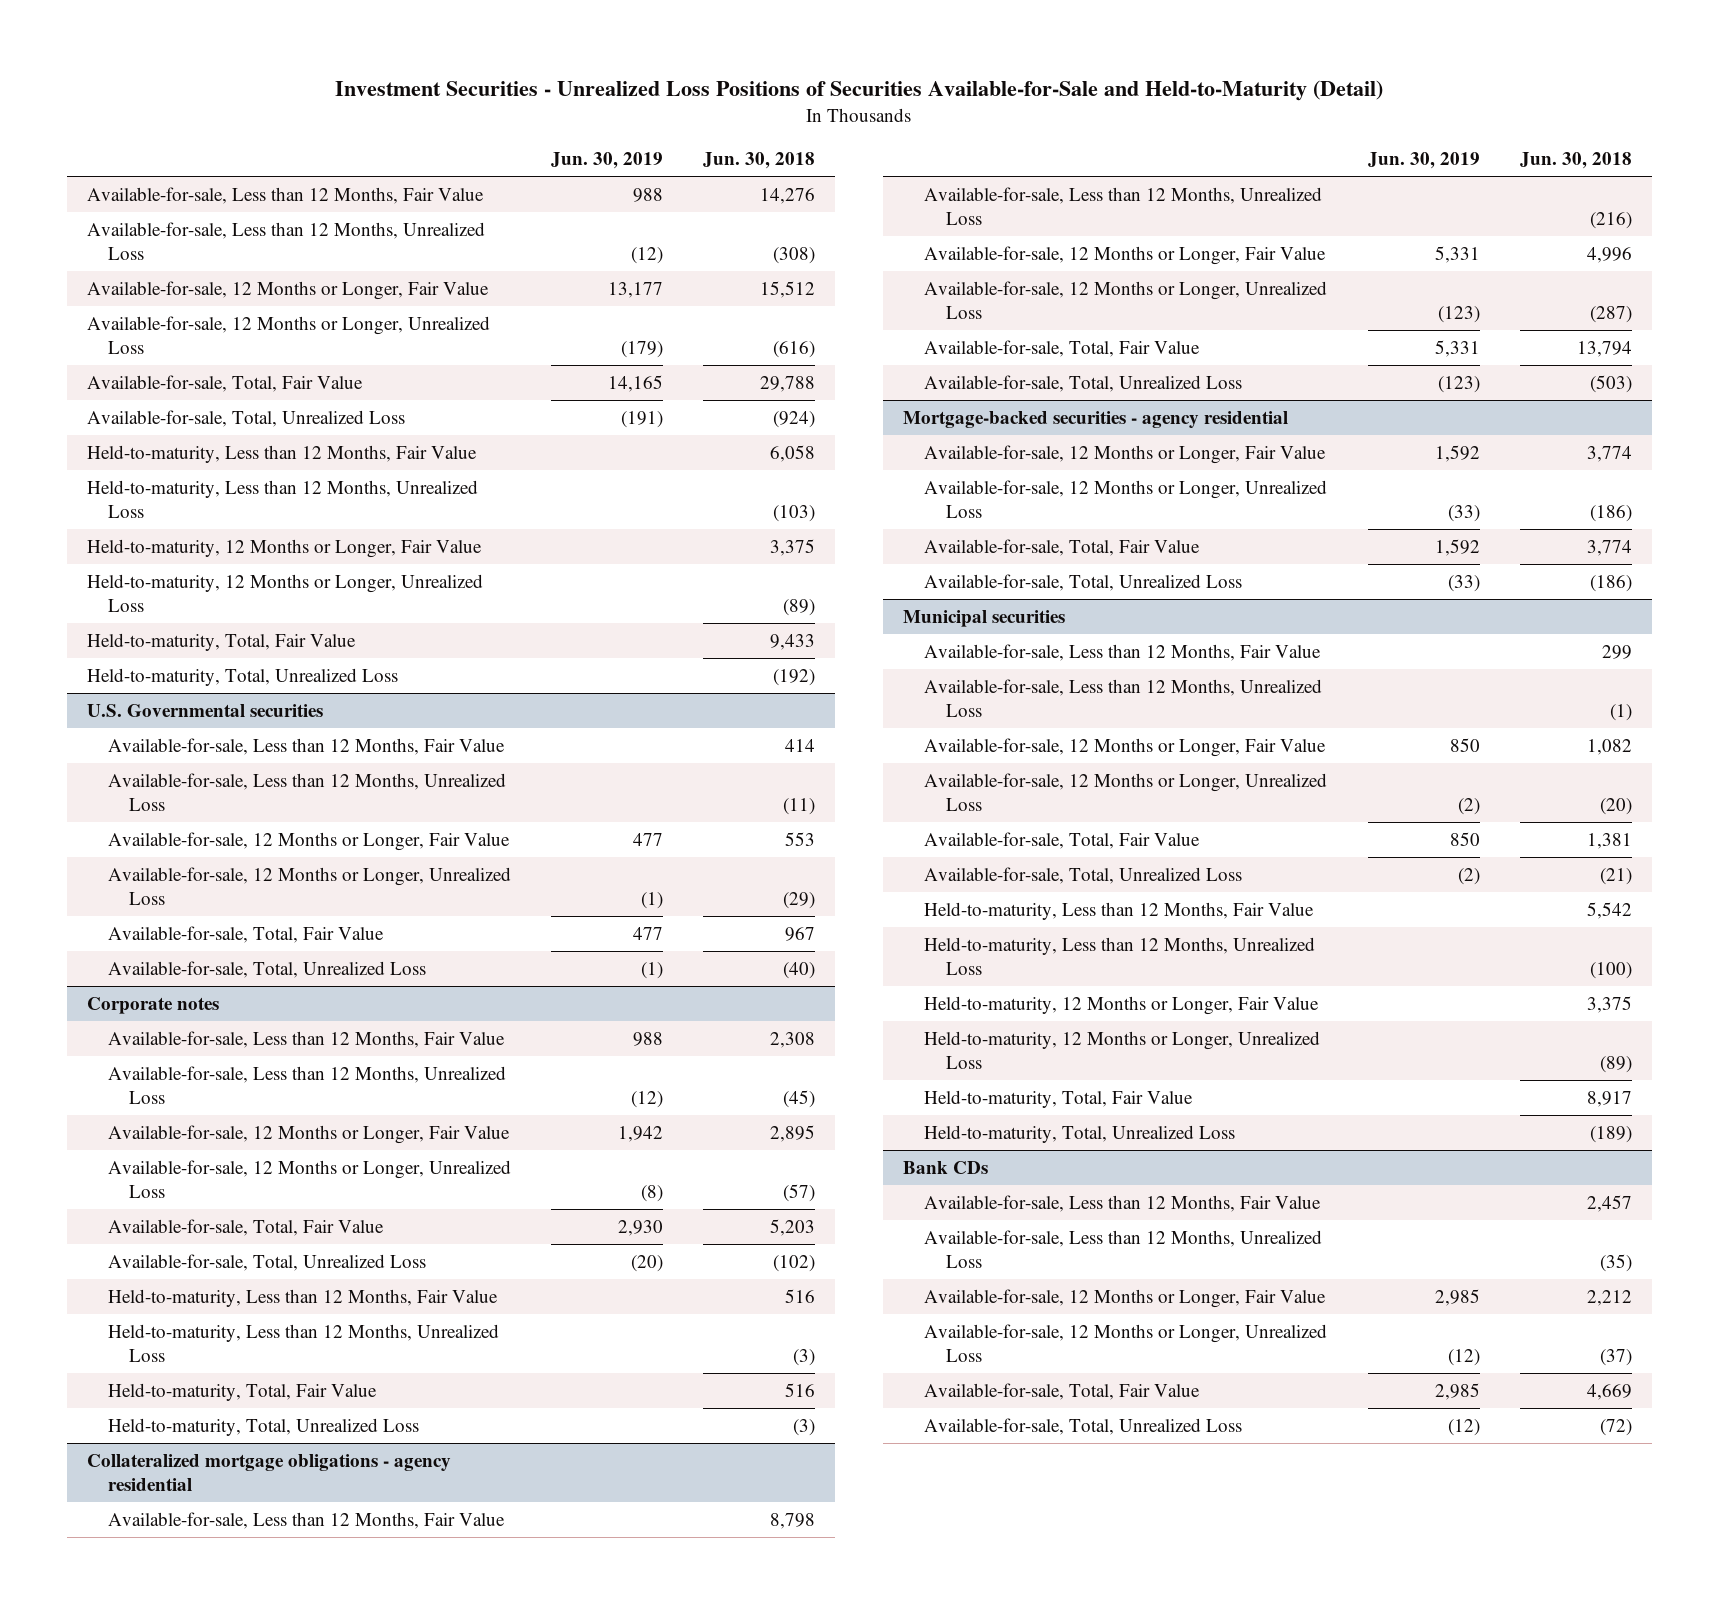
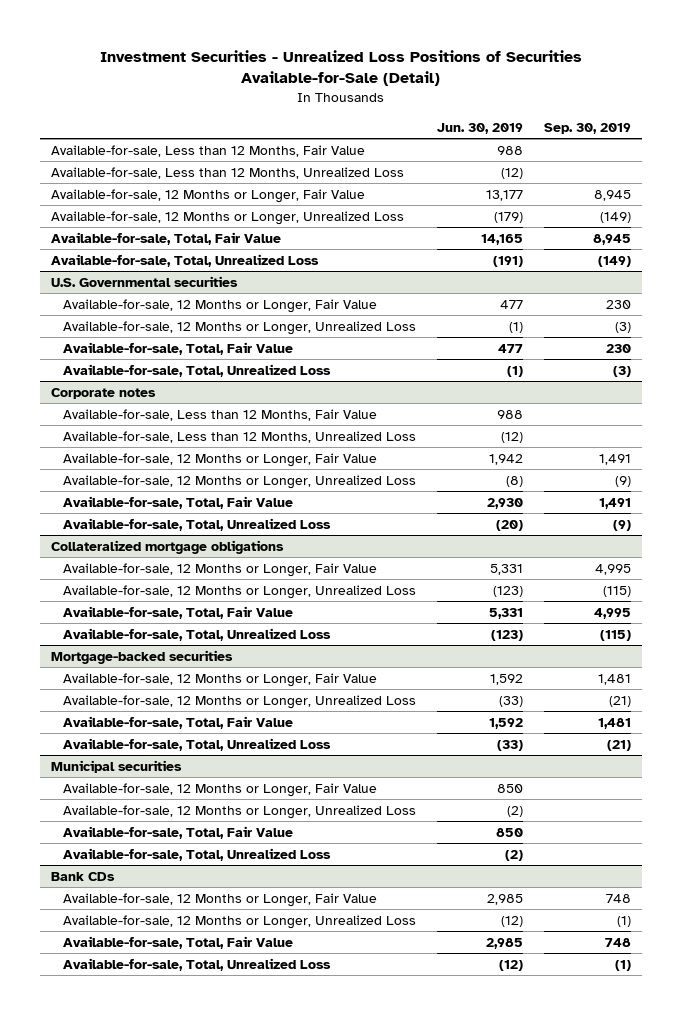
[335,80,1384,102] Investment Securities - Unrealized Loss Positions of Securities Available-for-Sale and Held-to-Maturity (Detail) -> [99,49,582,87] Investment Securities - Unrealized Loss Positions of Securities Available-for-Sale (Detail)
[703,152,816,170] Jun. 30, 2018 -> none
none -> [544,122,632,134] Sep. 30, 2019
[86,444,477,463] Held-to-maturity, Less than 12 Months, Fair Value -> none
[86,479,478,518] Held-to-maturity, Less than 12 Months, Unrealized Loss -> none
[86,538,482,558] Held-to-maturity, 12 Months or Longer, Fair Value -> none
[86,573,483,612] Held-to-maturity, 12 Months or Longer, Unrealized Loss -> none
[86,632,356,651] Held-to-maturity, Total, Fair Value -> none
[86,667,398,686] Held-to-maturity, Total, Unrealized Loss -> none
[107,737,505,755] Available-for-sale, Less than 12 Months, Fair Value -> none
[107,772,506,811] Available-for-sale, Less than 12 Months, Unrealized Loss -> none
[107,1288,498,1307] Held-to-maturity, Less than 12 Months, Fair Value -> none
[107,1323,499,1362] Held-to-maturity, Less than 12 Months, Unrealized Loss -> none
[107,1382,377,1401] Held-to-maturity, Total, Fair Value -> none
[107,1417,419,1436] Held-to-maturity, Total, Unrealized Loss -> none
[107,1511,505,1529] Available-for-sale, Less than 12 Months, Fair Value -> none
[924,186,1323,225] Available-for-sale, Less than 12 Months, Unrealized Loss -> none
[86,1453,451,1491] Collateralized mortgage obligations - agency residential -> [50,539,284,554] Collateralized mortgage obligations
[903,410,1289,428] Mortgage-backed securities - agency residential -> [50,649,233,664] Mortgage-backed securities
[924,643,1322,661] Available-for-sale, Less than 12 Months, Fair Value -> none
[924,678,1323,717] Available-for-sale, Less than 12 Months, Unrealized Loss -> none
[924,901,1315,920] Held-to-maturity, Less than 12 Months, Fair Value -> none
[924,936,1316,975] Held-to-maturity, Less than 12 Months, Unrealized Loss -> none
[924,995,1320,1015] Held-to-maturity, 12 Months or Longer, Fair Value -> none
[924,1030,1321,1069] Held-to-maturity, 12 Months or Longer, Unrealized Loss -> none
[924,1089,1194,1108] Held-to-maturity, Total, Fair Value -> none
[924,1124,1236,1143] Held-to-maturity, Total, Unrealized Loss -> none
[924,1194,1322,1212] Available-for-sale, Less than 12 Months, Fair Value -> none
[924,1229,1323,1268] Available-for-sale, Less than 12 Months, Unrealized Loss -> none

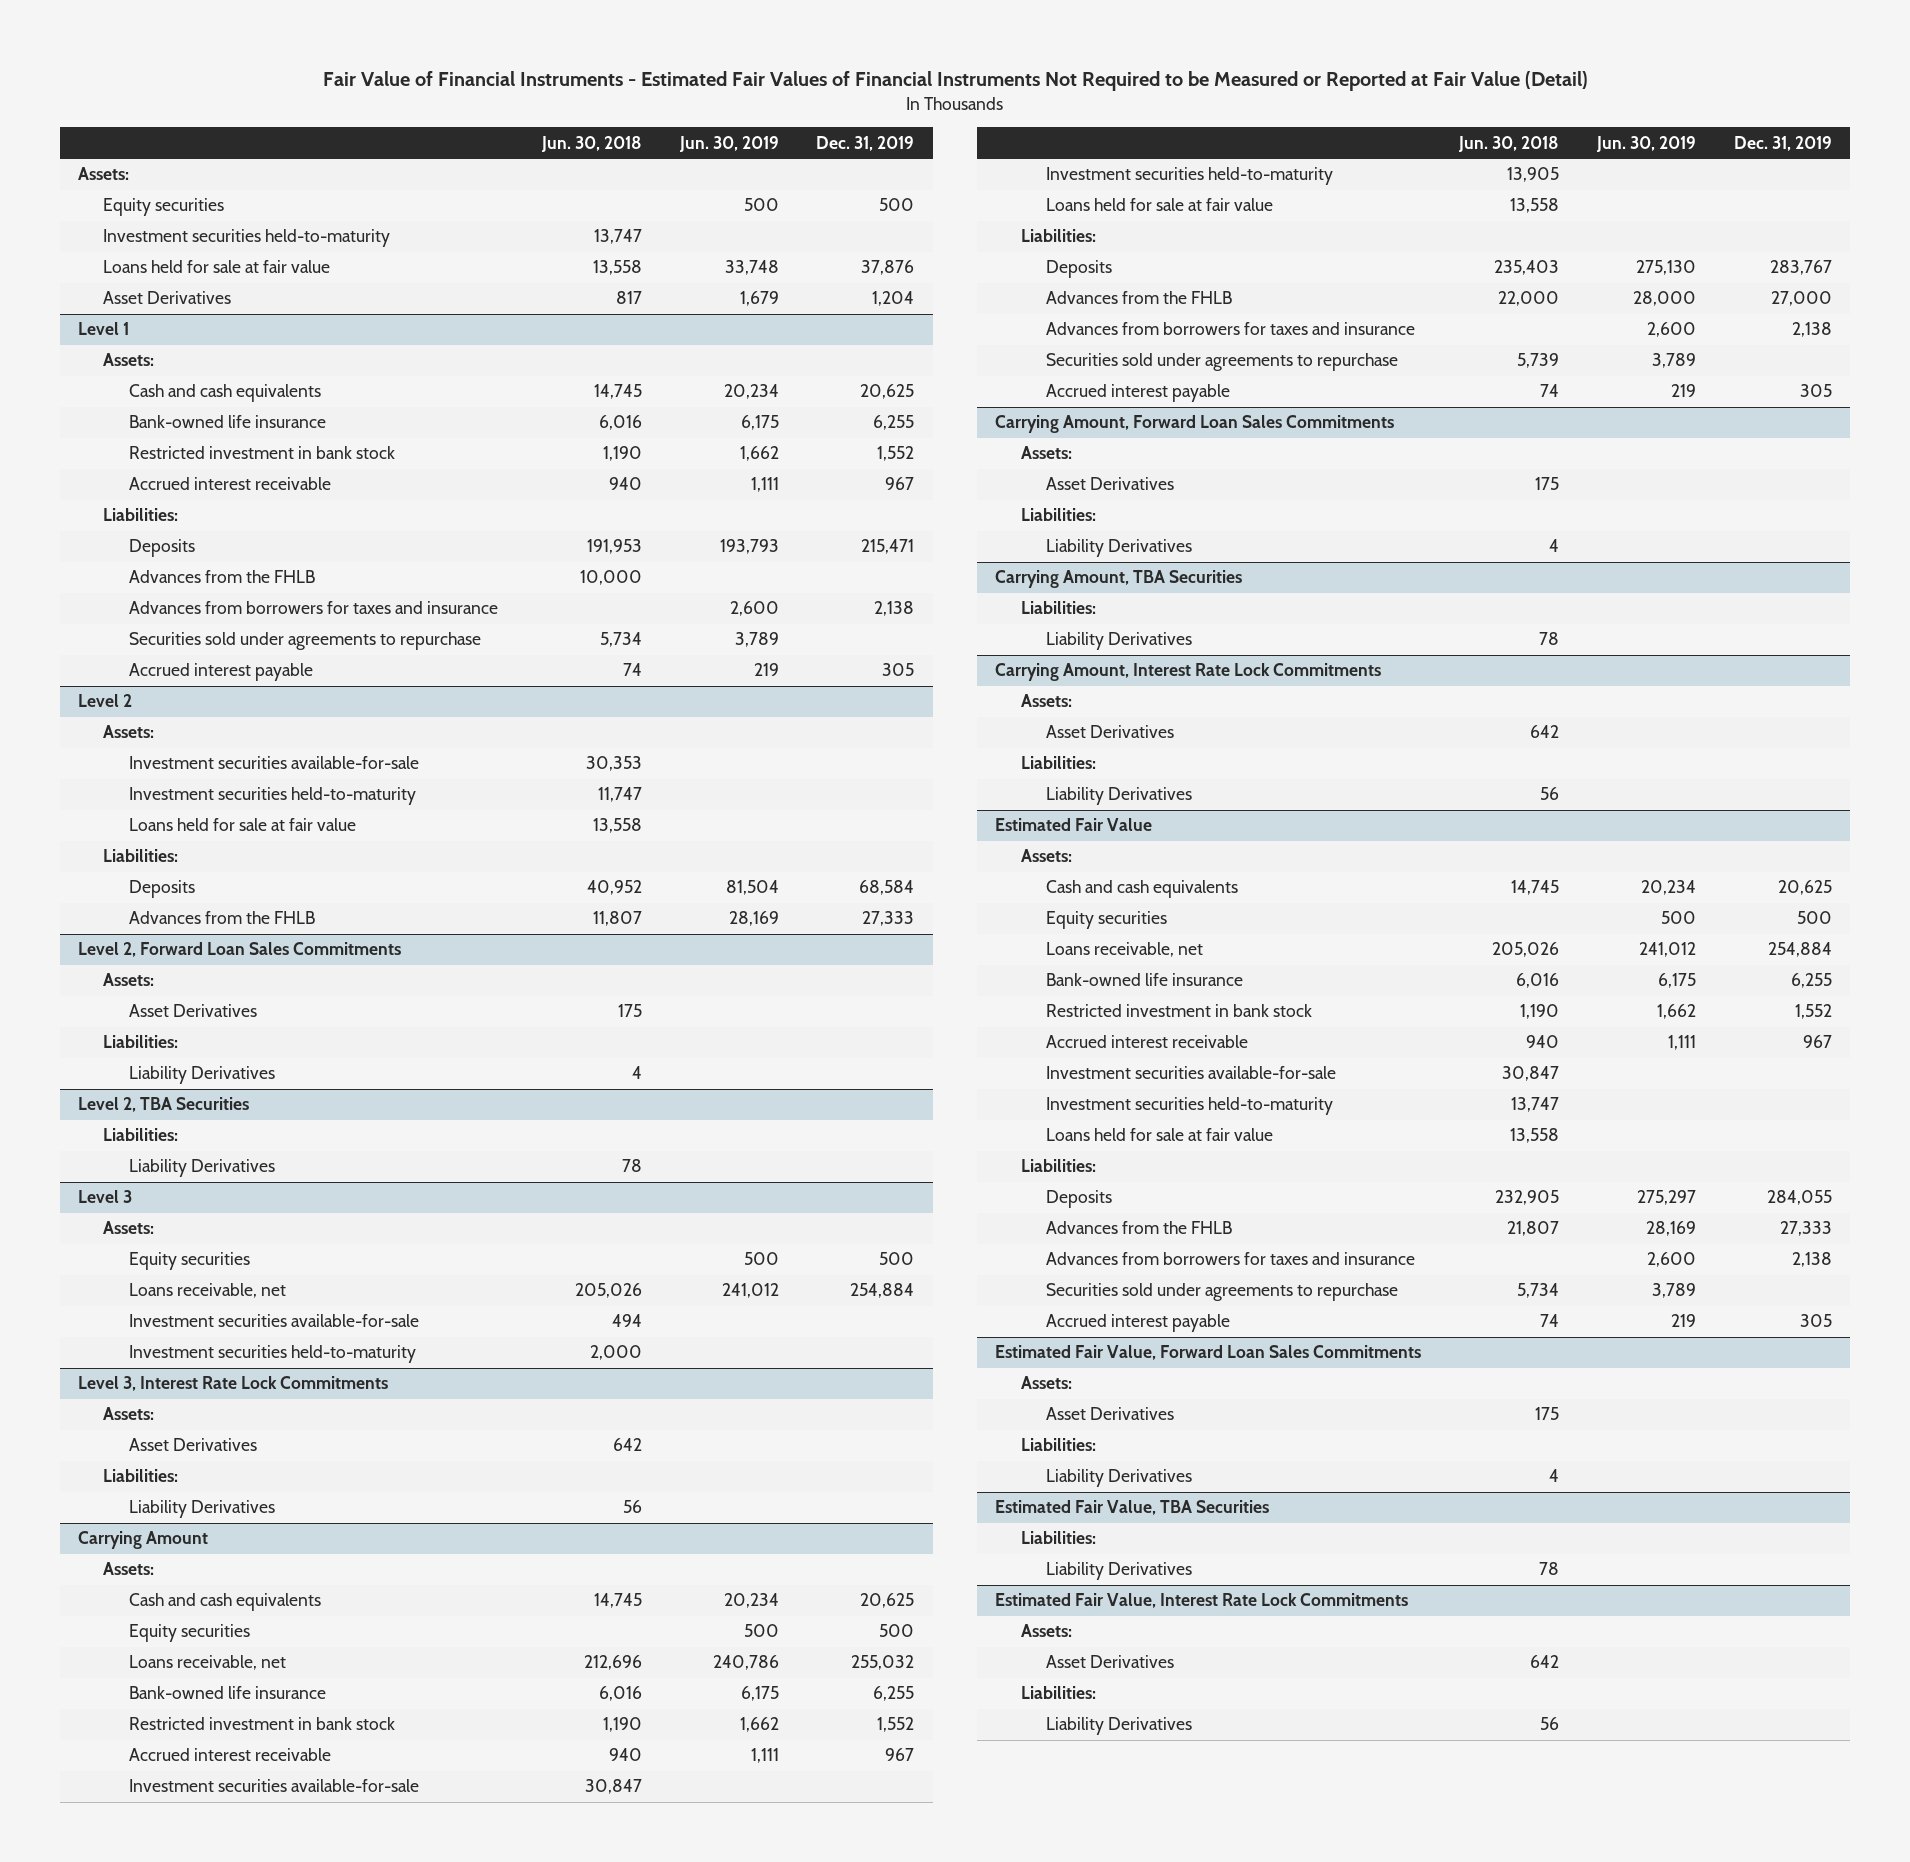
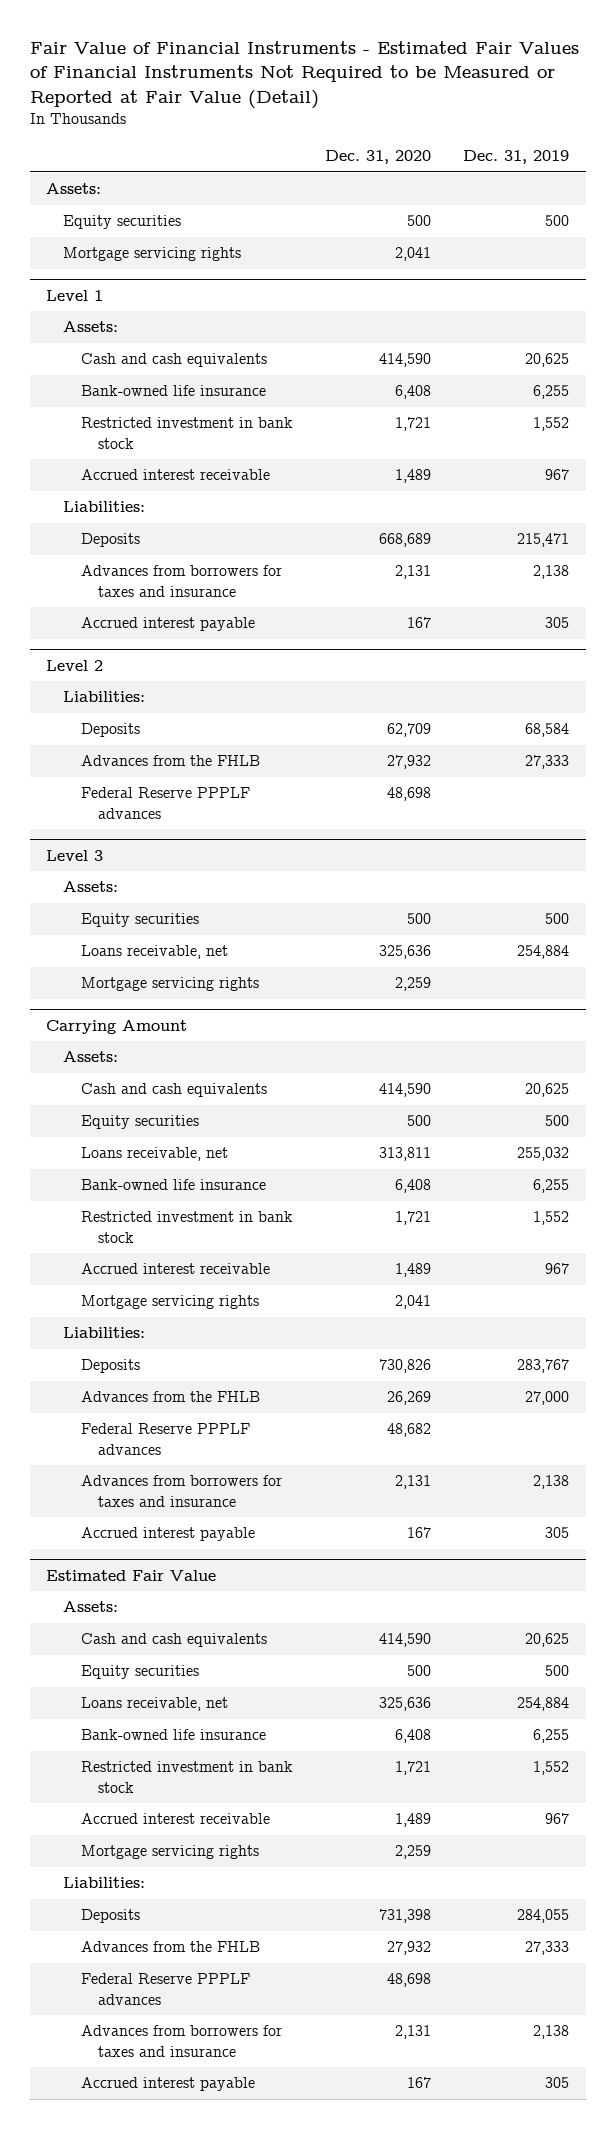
[541,135,643,152] Jun. 30, 2018 -> none
[678,135,779,152] Jun. 30, 2019 -> none
none -> [325,149,432,164] Dec. 31, 2020
[103,229,391,248] Investment securities held-to-maturity -> none
[103,260,331,274] Loans held for sale at fair value -> none
[103,291,232,305] Asset Derivatives -> none
none -> [63,247,242,262] Mortgage servicing rights
[128,570,315,584] Advances from the FHLB -> none
[128,632,481,651] Securities sold under agreements to repurchase -> none
[103,725,155,739] Assets: -> none
[128,756,419,770] Investment securities available-for-sale -> none
[128,787,416,806] Investment securities held-to-maturity -> none
[128,818,356,832] Loans held for sale at fair value -> none
[78,942,402,958] Level 2, Forward Loan Sales Commitments -> none
[103,973,155,987] Assets: -> none
[128,1004,257,1018] Asset Derivatives -> none
[103,1035,179,1049] Liabilities: -> none
[128,1066,275,1085] Liability Derivatives -> none
[78,1097,250,1113] Level 2, TBA Securities -> none
[103,1128,179,1142] Liabilities: -> none
[128,1159,275,1178] Liability Derivatives -> none
none -> [80,787,250,819] Federal Reserve PPPLF advances
[128,1314,419,1328] Investment securities available-for-sale -> none
[128,1345,416,1364] Investment securities held-to-maturity -> none
[78,1376,389,1392] Level 3, Interest Rate Lock Commitments -> none
[103,1407,155,1421] Assets: -> none
[128,1438,257,1452] Asset Derivatives -> none
[103,1469,179,1483] Liabilities: -> none
[128,1500,275,1519] Liability Derivatives -> none
none -> [80,977,259,992] Mortgage servicing rights
[128,1779,419,1793] Investment securities available-for-sale -> none
[1045,167,1333,186] Investment securities held-to-maturity -> none
[1045,198,1273,212] Loans held for sale at fair value -> none
none -> [80,1295,259,1310] Mortgage servicing rights
none -> [80,1423,250,1455] Federal Reserve PPPLF advances
[1045,353,1398,372] Securities sold under agreements to repurchase -> none
[995,415,1395,434] Carrying Amount, Forward Loan Sales Commitments -> none
[1020,446,1072,460] Assets: -> none
[1045,477,1174,491] Asset Derivatives -> none
[1020,508,1096,522] Liabilities: -> none
[1045,539,1192,558] Liability Derivatives -> none
[995,570,1243,589] Carrying Amount, TBA Securities -> none
[1020,601,1096,615] Liabilities: -> none
[1045,632,1192,651] Liability Derivatives -> none
[995,663,1382,682] Carrying Amount, Interest Rate Lock Commitments -> none
[1020,694,1072,708] Assets: -> none
[1045,725,1174,739] Asset Derivatives -> none
[1020,756,1096,770] Liabilities: -> none
[1045,787,1192,806] Liability Derivatives -> none
[1045,1066,1336,1080] Investment securities available-for-sale -> none
[1045,1097,1333,1116] Investment securities held-to-maturity -> none
[1045,1128,1273,1142] Loans held for sale at fair value -> none
none -> [80,1845,259,1860] Mortgage servicing rights
none -> [80,1973,250,2005] Federal Reserve PPPLF advances
[1045,1283,1398,1302] Securities sold under agreements to repurchase -> none
[995,1345,1422,1361] Estimated Fair Value, Forward Loan Sales Commitments -> none
[1020,1376,1072,1390] Assets: -> none
[1045,1407,1174,1421] Asset Derivatives -> none
[1020,1438,1096,1452] Liabilities: -> none
[1045,1469,1192,1488] Liability Derivatives -> none
[995,1500,1270,1516] Estimated Fair Value, TBA Securities -> none
[1020,1531,1096,1545] Liabilities: -> none
[1045,1562,1192,1581] Liability Derivatives -> none
[995,1593,1409,1609] Estimated Fair Value, Interest Rate Lock Commitments -> none
[1020,1624,1072,1638] Assets: -> none
[1045,1655,1174,1669] Asset Derivatives -> none
[1020,1686,1096,1700] Liabilities: -> none
[1045,1717,1192,1736] Liability Derivatives -> none

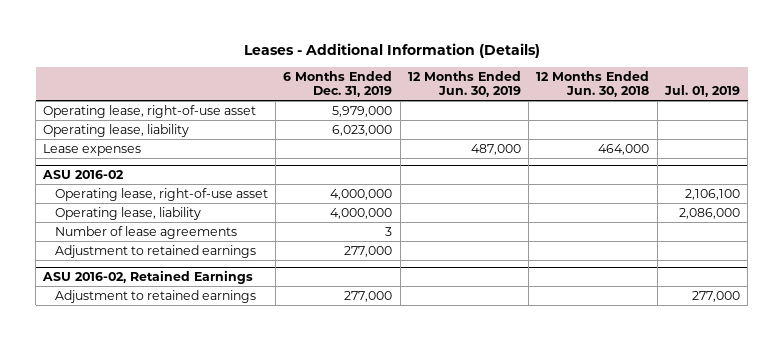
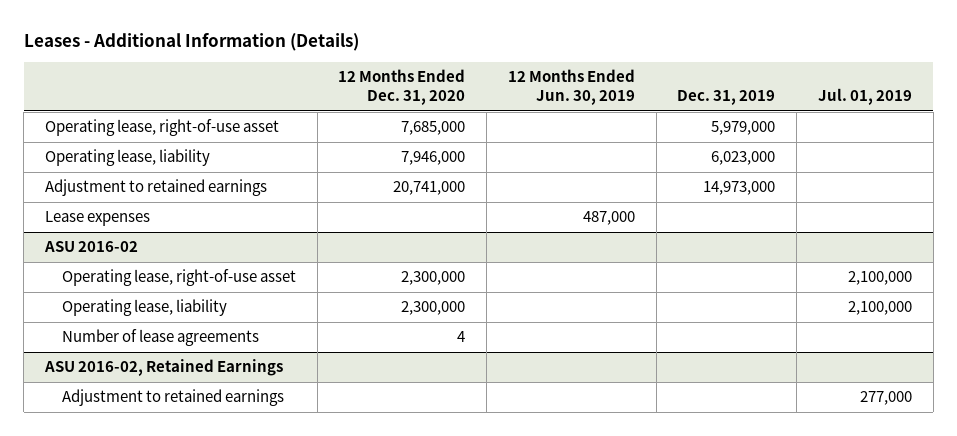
[283,70,393,98] 6 Months Ended Dec. 31, 2019 -> none
[536,70,650,98] 12 Months Ended Jun. 30, 2018 -> none
none -> [338,69,466,106] 12 Months Ended Dec. 31, 2020
none -> [677,90,776,106] Dec. 31, 2019
none -> [45,179,268,197] Adjustment to retained earnings
[684,188,740,200] 2,106,100 -> [847,271,912,286] 2,100,000
[678,207,740,219] 2,086,000 -> [847,301,912,316] 2,100,000
[54,244,256,258] Adjustment to retained earnings -> none

